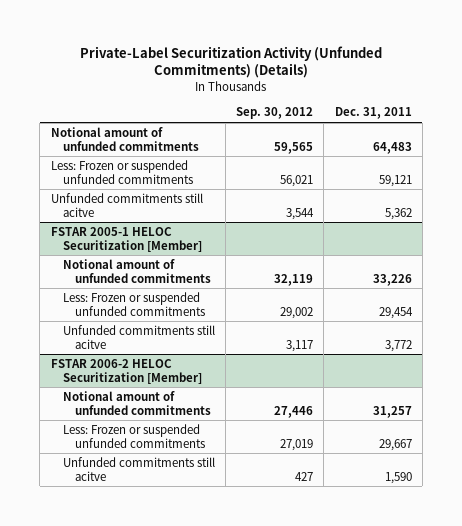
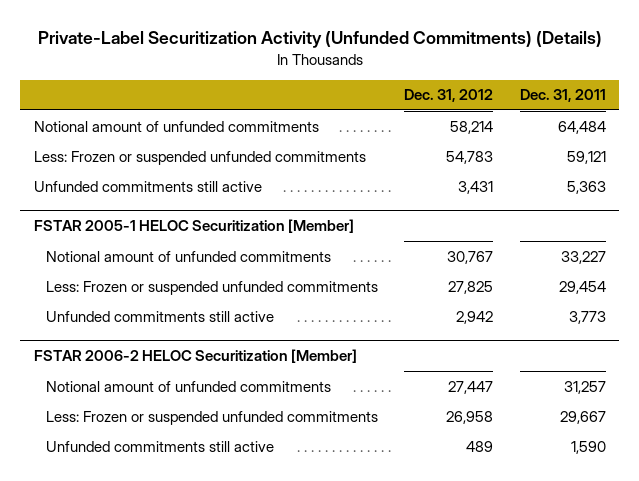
[236,107,314,120] Sep. 30, 2012 -> none
none -> [404,89,494,103] Dec. 31, 2012
[372,141,412,154] 64,483 -> [557,120,606,134] 64,484
[50,193,203,217] Unfunded commitments still acitve -> [33,180,262,192] Unfunded commitments still active
[384,207,412,220] 5,362 -> [566,180,606,194] 5,363
[372,273,412,286] 33,226 -> [560,250,606,264] 33,227
[62,325,215,349] Unfunded commitments still acitve -> [46,310,275,322] Unfunded commitments still active
[384,339,412,352] 3,772 -> [568,310,606,324] 3,773
[62,457,215,481] Unfunded commitments still acitve -> [46,440,275,452] Unfunded commitments still active

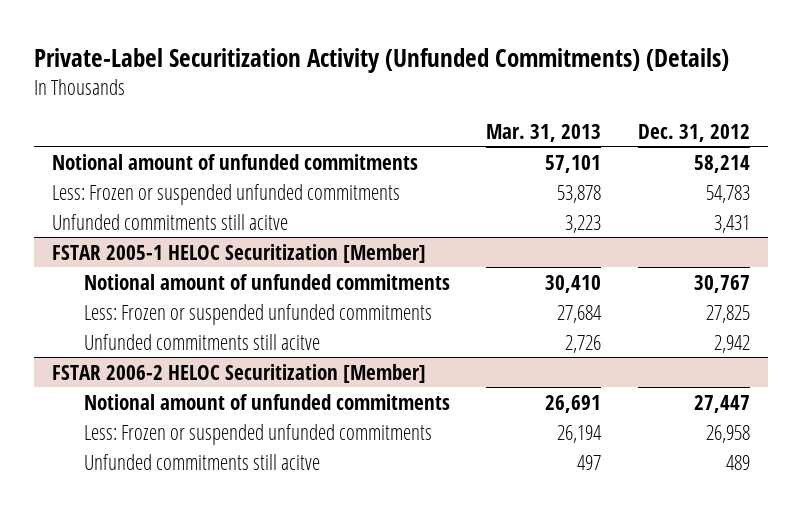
[519,89,606,103] Dec. 31, 2011 -> none
none -> [486,123,602,142] Mar. 31, 2013
[33,180,262,192] Unfunded commitments still active -> [51,213,288,230] Unfunded commitments still acitve
[46,310,275,322] Unfunded commitments still active -> [83,333,320,350] Unfunded commitments still acitve
[46,440,275,452] Unfunded commitments still active -> [83,453,320,470] Unfunded commitments still acitve

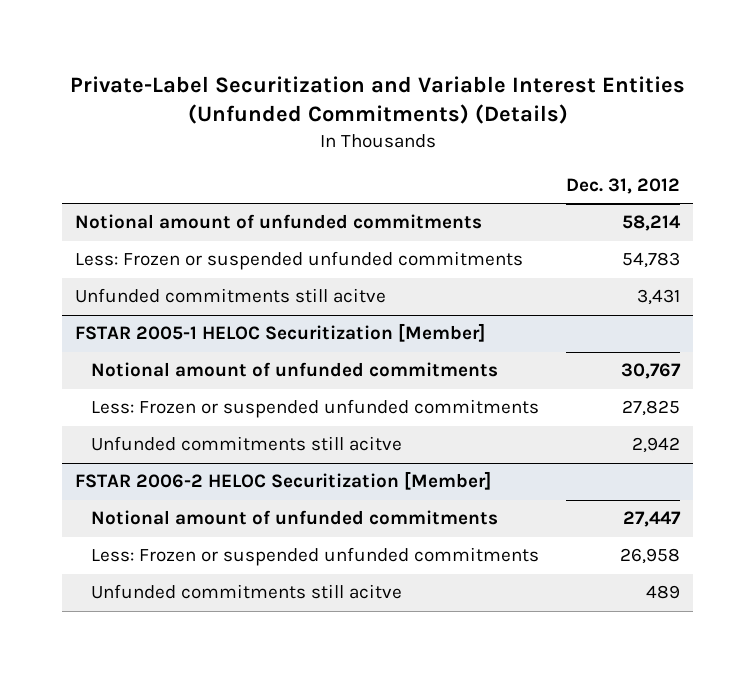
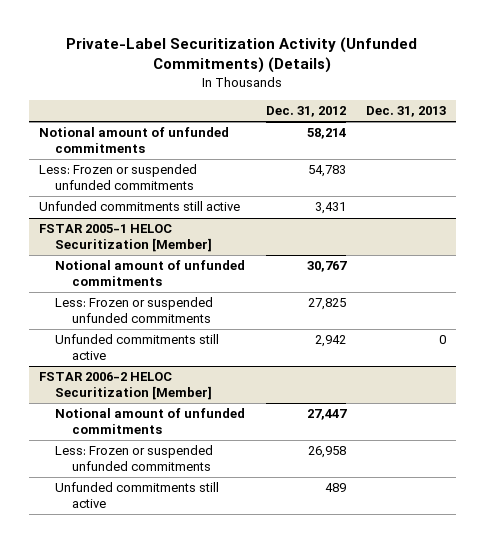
[69,75,685,125] Private-Label Securitization and Variable Interest Entities (Unfunded Commitments) (Details) -> [66,37,418,74] Private-Label Securitization Activity (Unfunded Commitments) (Details)
none -> [365,105,446,117] Dec. 31, 2013
[75,288,387,304] Unfunded commitments still acitve -> [39,201,241,212] Unfunded commitments still active
[91,436,403,452] Unfunded commitments still acitve -> [55,334,220,361] Unfunded commitments still active
[91,584,403,600] Unfunded commitments still acitve -> [55,482,220,509] Unfunded commitments still active

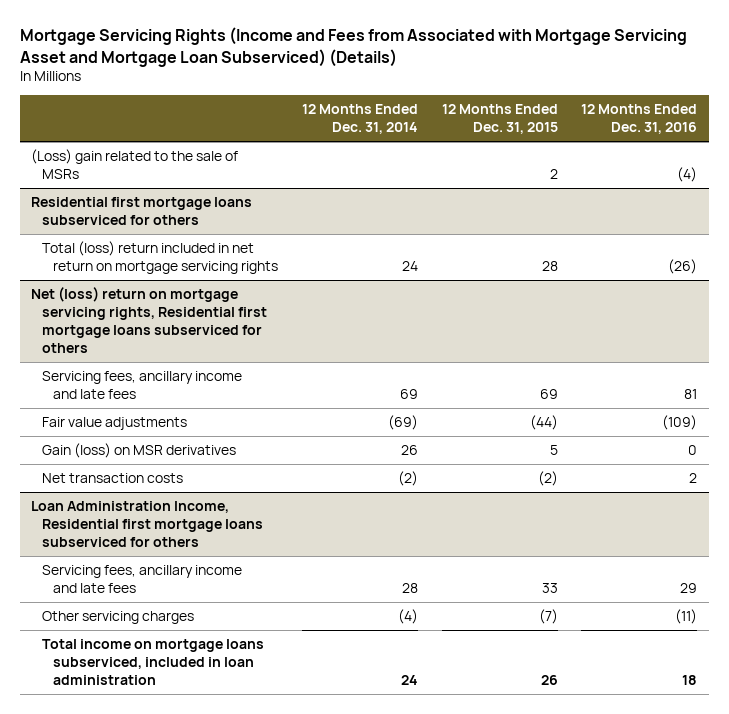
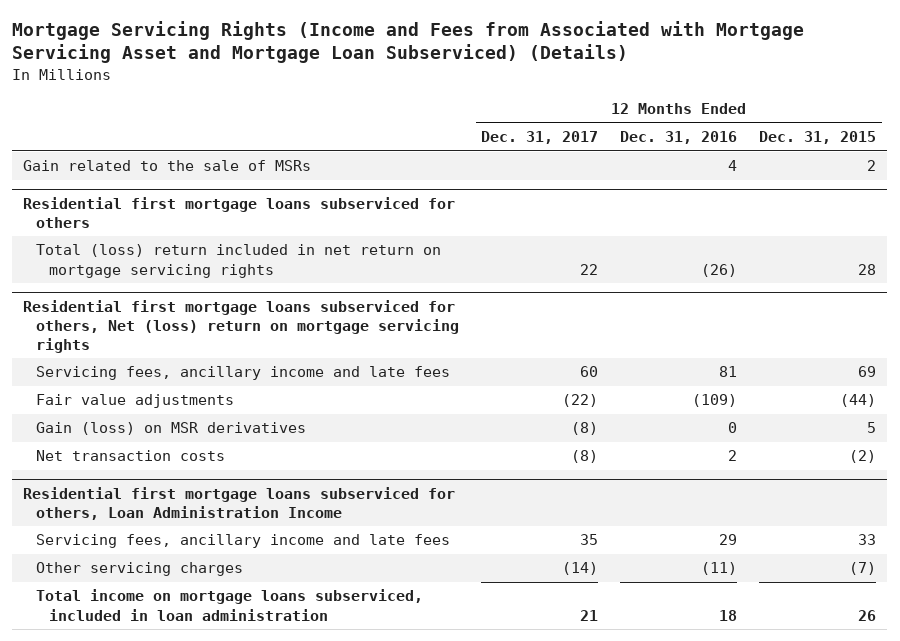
[302,104,419,135] 12 Months Ended Dec. 31, 2014 -> none
none -> [481,131,599,145] Dec. 31, 2017
[31,149,239,180] (Loss) gain related to the sale of MSRs -> [23,160,312,172] Gain related to the sale of MSRs
[677,167,698,183] (4) -> [728,160,738,172] 4
[31,287,268,354] Net (loss) return on mortgage servicing rights, Residential first mortgage loans subserviced for others -> [23,299,459,354] Residential first mortgage loans subserviced for others, Net (loss) return on mortgage servicing rights
[31,501,264,548] Loan Administration Income, Residential first mortgage loans subserviced for others -> [23,486,456,521] Residential first mortgage loans subserviced for others, Loan Administration Income

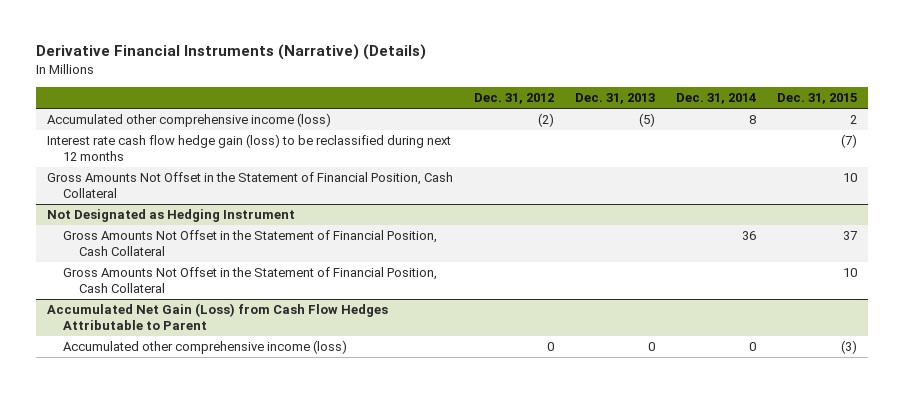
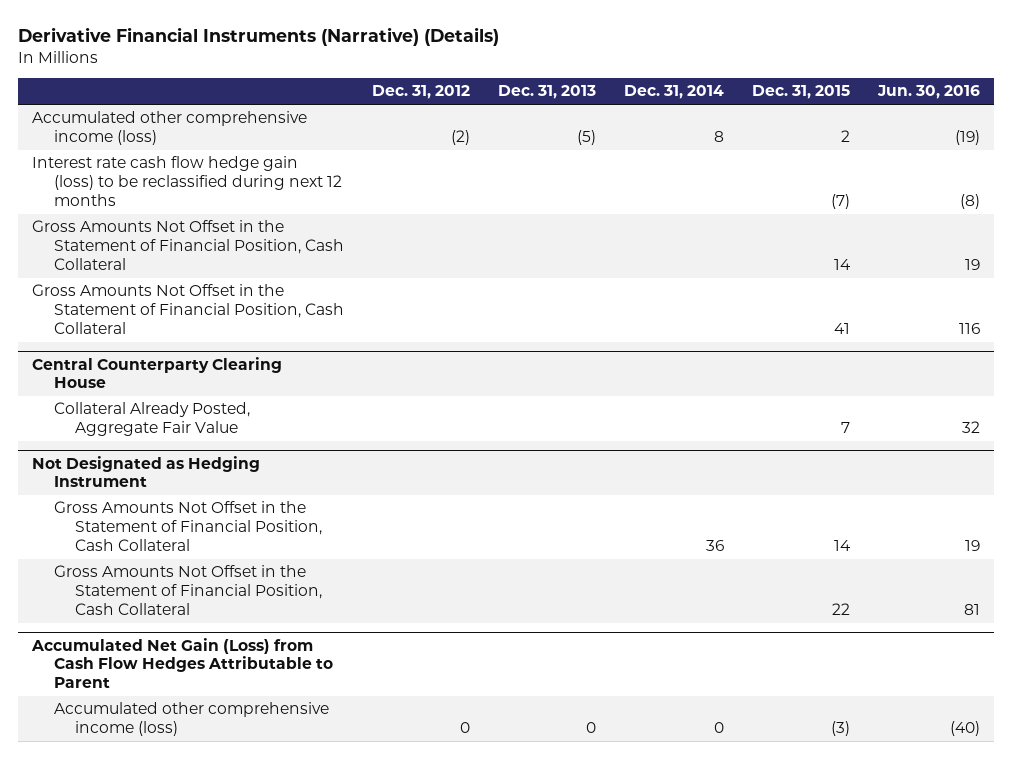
none -> [876,85,980,100] Jun. 30, 2016
[843,173,858,183] 10 -> [833,258,851,270] 14
none -> [31,284,344,334] Gross Amounts Not Offset in the Statement of Financial Position, Cash Collateral
none -> [31,356,282,389] Central Counterparty Clearing House
none -> [53,402,250,437] Collateral Already Posted, Aggregate Fair Value
[843,231,858,241] 37 -> [833,539,851,551] 14
[843,268,858,278] 10 -> [831,602,850,615] 22

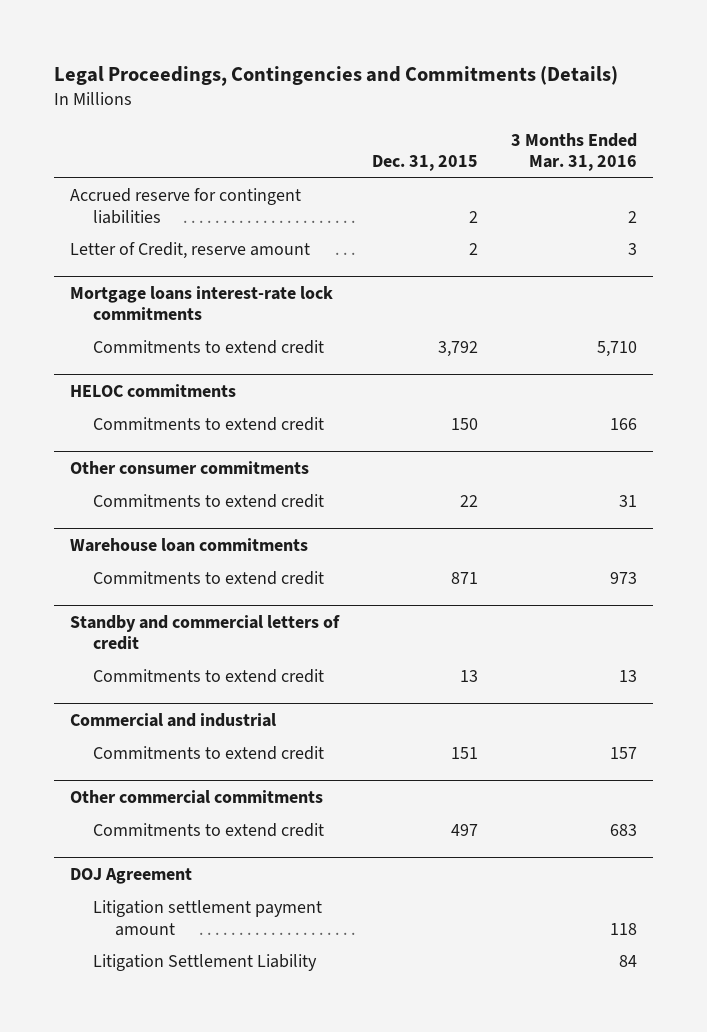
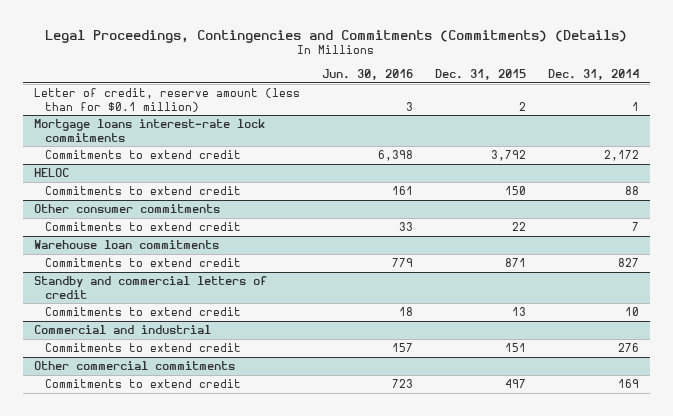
[53,66,618,87] Legal Proceedings, Contingencies and Commitments (Details) -> [45,29,628,43] Legal Proceedings, Contingencies and Commitments (Commitments) (Details)
[510,132,637,171] 3 Months Ended Mar. 31, 2016 -> none
none -> [321,69,413,81] Jun. 30, 2016
none -> [547,69,639,81] Dec. 31, 2014
[70,188,302,224] Accrued reserve for contingent liabilities -> none
[70,242,311,260] Letter of Credit, reserve amount -> [33,87,300,112] Letter of credit, reserve amount (less than for $0.1 million)
[70,384,237,398] HELOC commitments -> [33,167,69,177] HELOC
[70,868,193,885] DOJ Agreement -> none
[92,900,322,936] Litigation settlement payment amount -> none
[92,954,317,972] Litigation Settlement Liability -> none

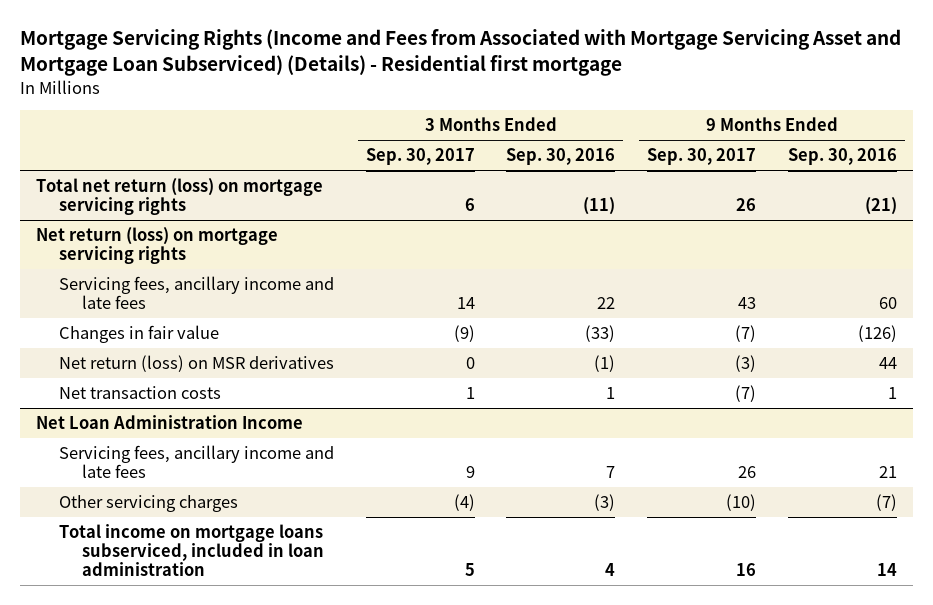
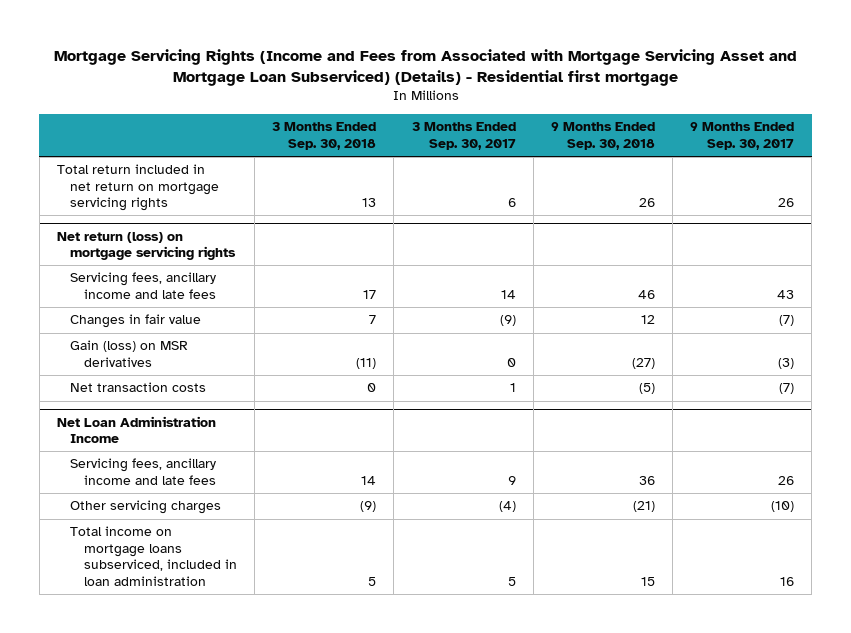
[506,148,616,166] Sep. 30, 2016 -> none
[788,148,898,166] Sep. 30, 2016 -> none
none -> [272,122,377,150] 3 Months Ended Sep. 30, 2018
none -> [550,122,655,150] 9 Months Ended Sep. 30, 2018
[35,178,323,216] Total net return (loss) on mortgage servicing rights -> [57,164,220,212] Total return included in net return on mortgage servicing rights
[58,355,334,373] Net return (loss) on MSR derivatives -> [70,340,189,367] Gain (loss) on MSR derivatives

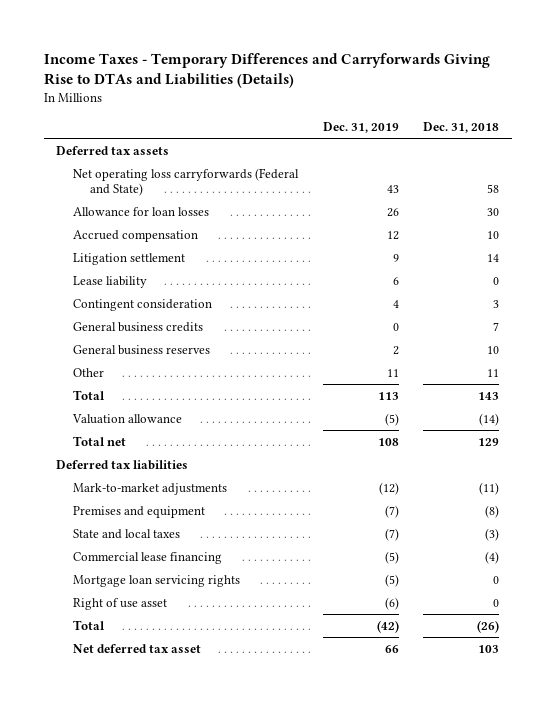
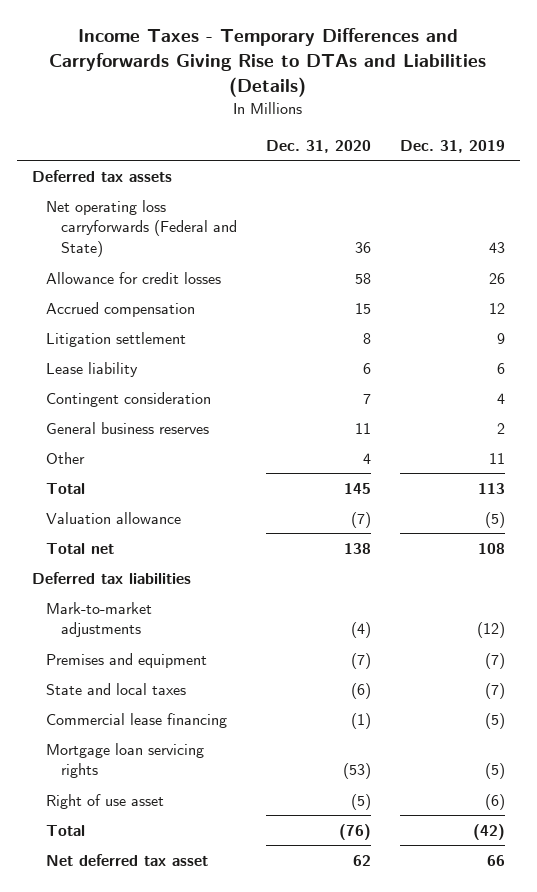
[423,121,500,133] Dec. 31, 2018 -> none
none -> [265,139,371,153] Dec. 31, 2020
[73,206,210,216] Allowance for loan losses -> [46,271,222,284] Allowance for credit losses
[73,321,204,332] General business credits -> none

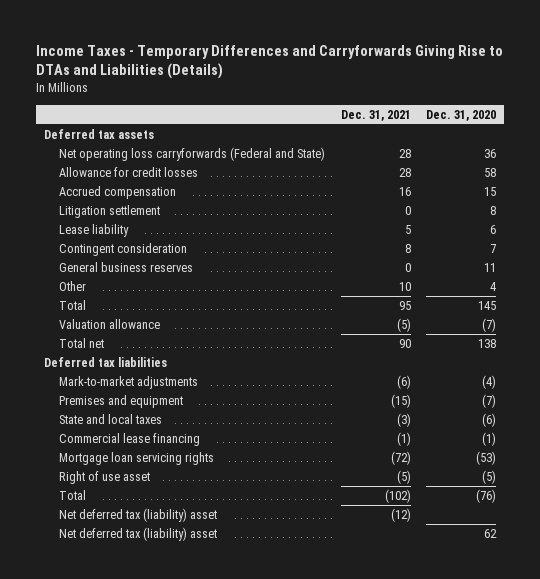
[400,139,506,153] Dec. 31, 2019 -> none
none -> [340,109,411,121] Dec. 31, 2021
none -> [59,508,218,523] Net deferred tax (liability) asset
[46,853,209,866] Net deferred tax asset -> [59,527,218,542] Net deferred tax (liability) asset

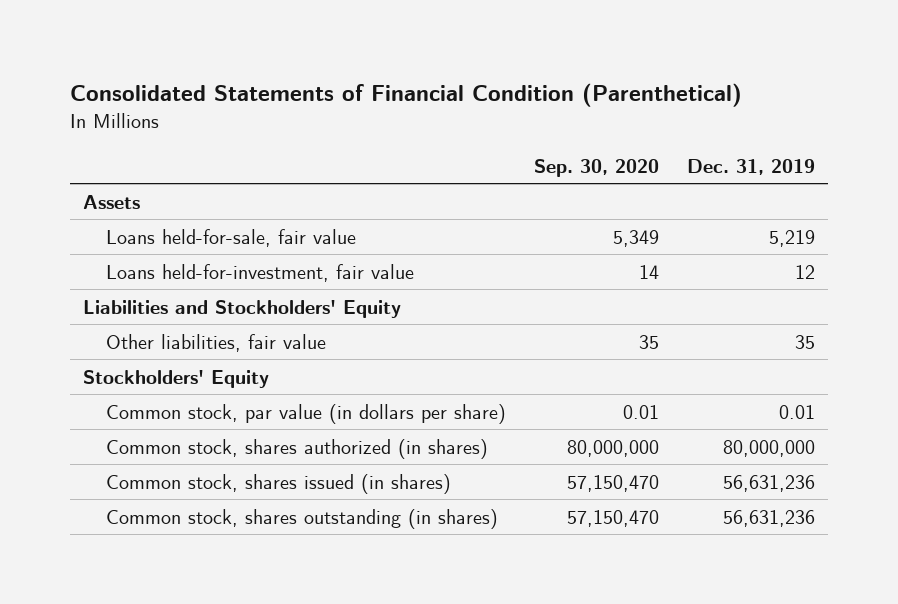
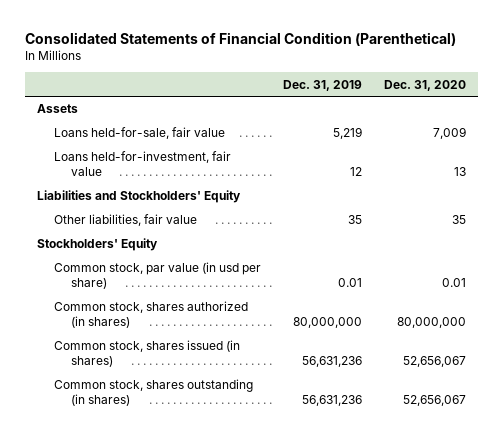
[533,158,659,177] Sep. 30, 2020 -> none
none -> [384,79,467,91] Dec. 31, 2020
[106,403,507,424] Common stock, par value (in dollars per share) -> [53,262,261,289] Common stock, par value (in usd per share)

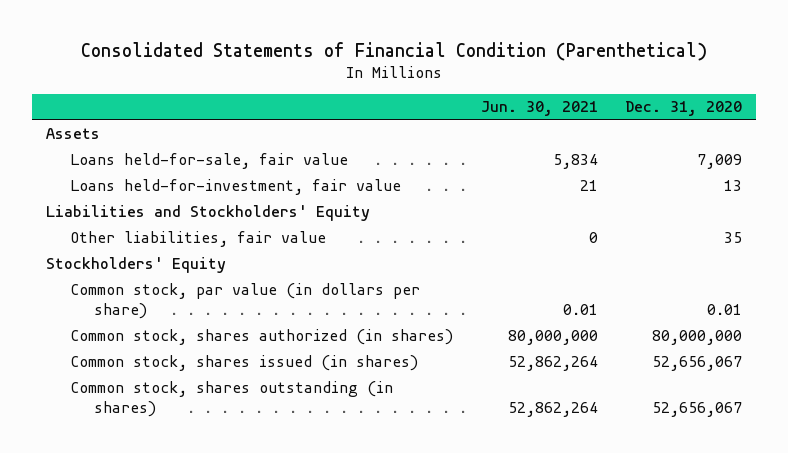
[283,79,363,91] Dec. 31, 2019 -> none
none -> [480,101,598,117] Jun. 30, 2021
[53,262,261,289] Common stock, par value (in usd per share) -> [69,283,420,320] Common stock, par value (in dollars per share)

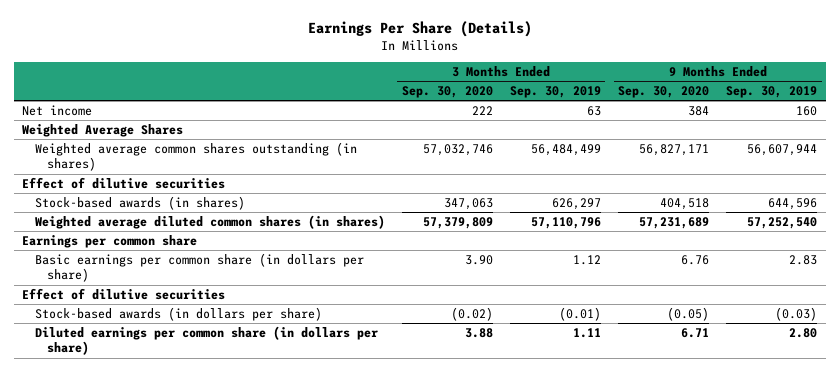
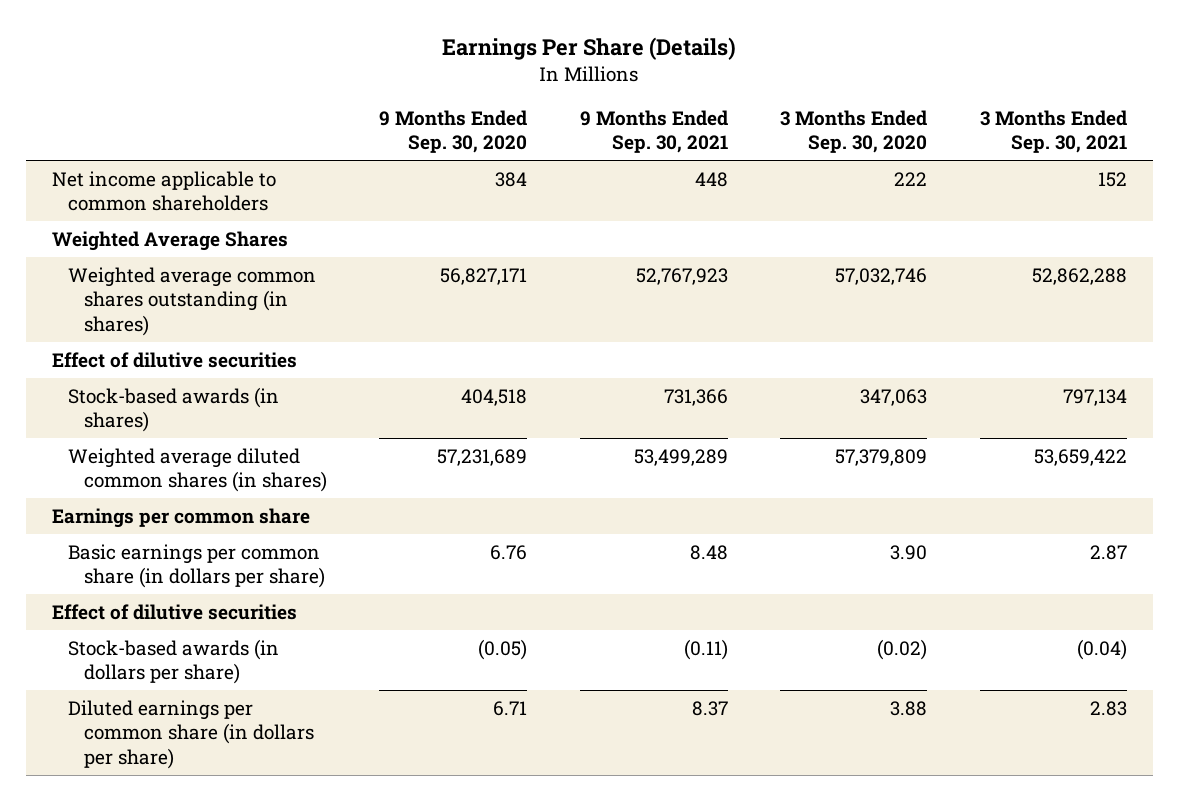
[510,86,602,99] Sep. 30, 2019 -> none
[726,86,818,99] Sep. 30, 2019 -> none
none -> [579,109,728,154] 9 Months Ended Sep. 30, 2021
none -> [979,109,1127,154] 3 Months Ended Sep. 30, 2021
[22,104,93,116] Net income -> [51,170,276,212] Net income applicable to common shareholders

